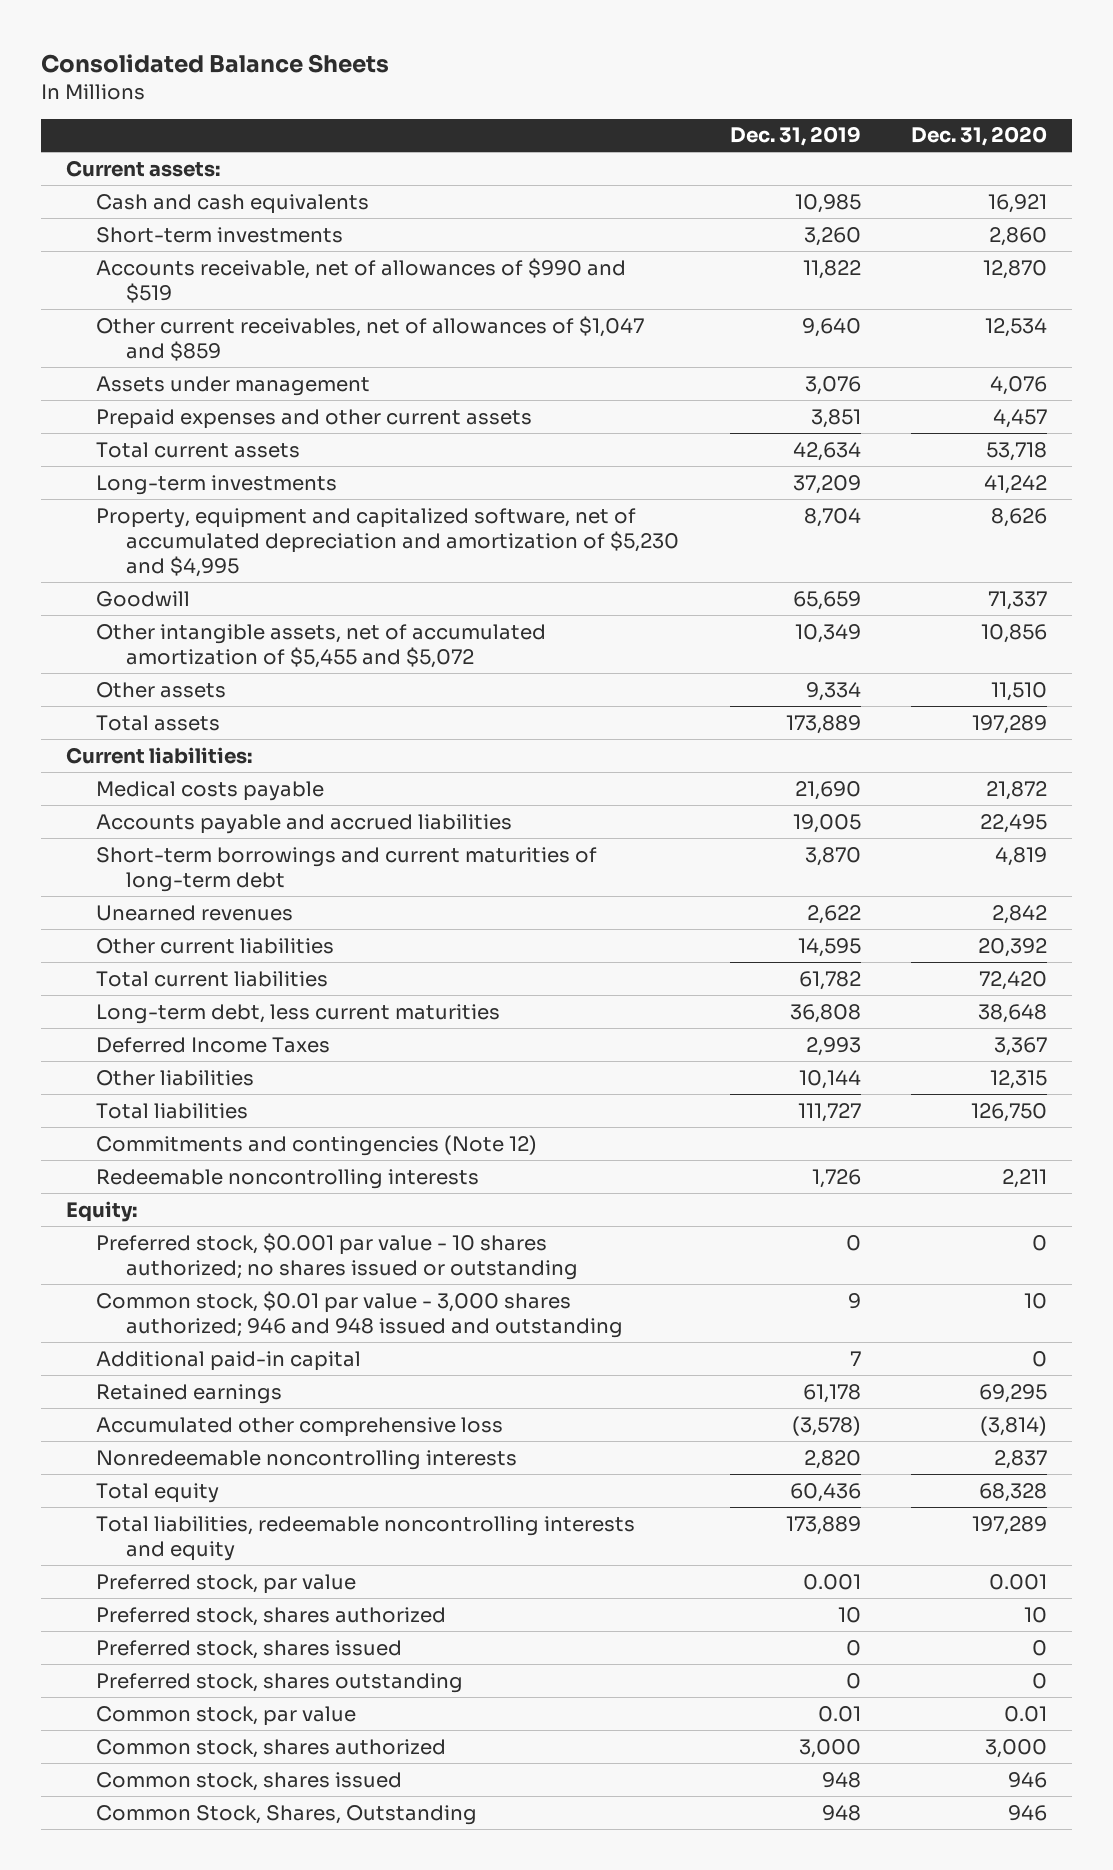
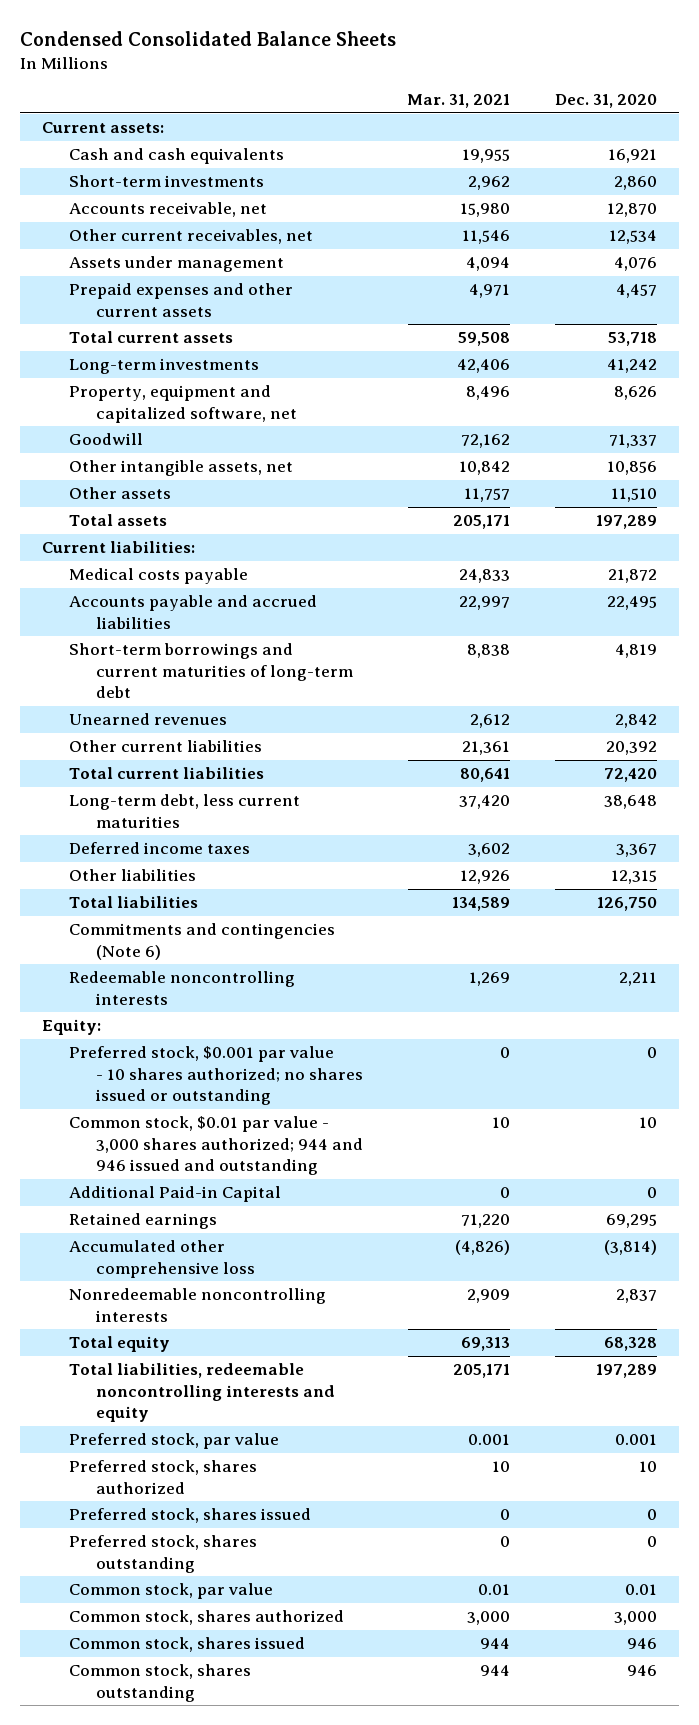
[40,53,389,73] Consolidated Balance Sheets -> [19,30,396,46] Condensed Consolidated Balance Sheets
[729,126,861,147] Dec. 31, 2019 -> none
none -> [407,94,511,109] Mar. 31, 2021
[96,257,627,303] Accounts receivable, net of allowances of $990 and $519 -> [68,202,267,218] Accounts receivable, net
[96,315,645,361] Other current receivables, net of allowances of $1,047 and $859 -> [68,229,313,245] Other current receivables, net
[96,507,680,577] Property, equipment and capitalized software, net of accumulated depreciation and amortization of $5,230 and $4,995 -> [68,385,297,423] Property, equipment and capitalized software, net
[96,623,547,668] Other intangible assets, net of accumulated amortization of $5,455 and $5,072 -> [68,460,293,477] Other intangible assets, net
[96,1036,331,1053] Deferred Income Taxes -> [68,842,250,855] Deferred income taxes
[96,1134,538,1156] Commitments and contingencies (Note 12) -> [68,923,335,960] Commitments and contingencies (Note 6)
[96,1290,624,1338] Common stock, $0.01 par value - 3,000 shares authorized; 946 and 948 issued and outstanding -> [68,1116,363,1176] Common stock, $0.01 par value - 3,000 shares authorized; 944 and 946 issued and outstanding
[96,1350,362,1371] Additional paid-in capital -> [68,1186,281,1203] Additional Paid-in Capital
[96,1804,478,1825] Common Stock, Shares, Outstanding -> [68,1664,251,1702] Common stock, shares outstanding

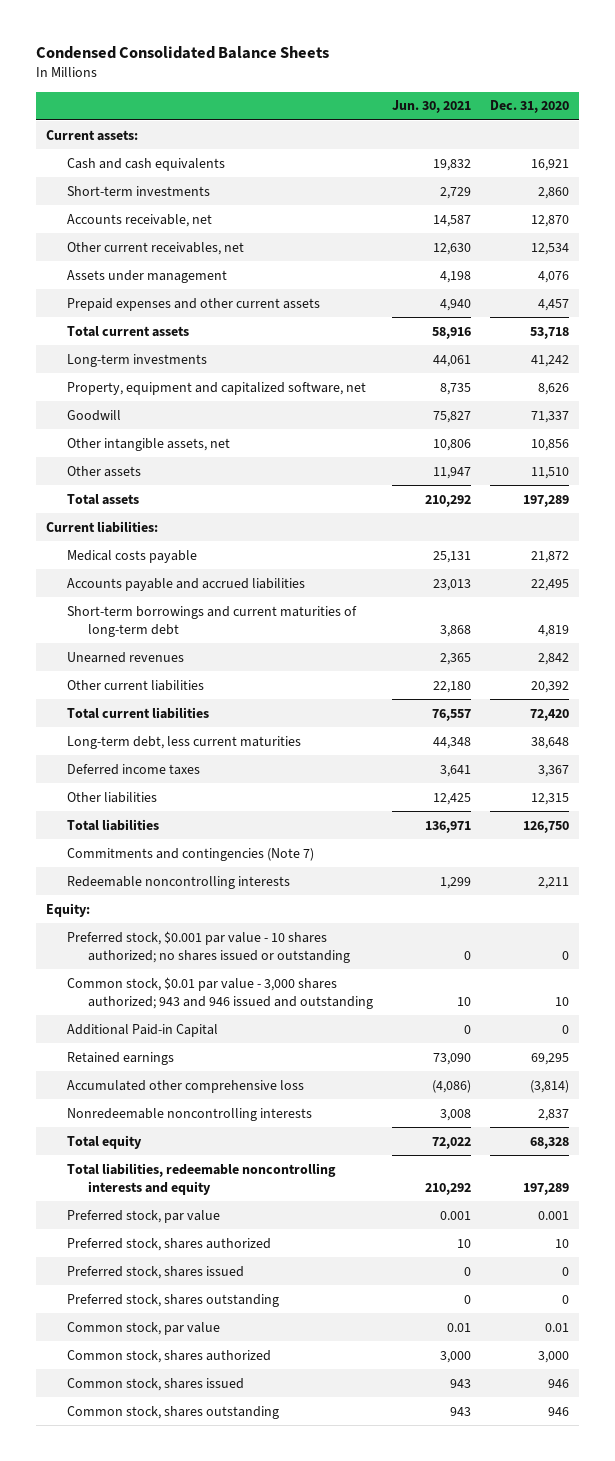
[407,94,511,109] Mar. 31, 2021 -> none
none -> [392,100,472,114] Jun. 30, 2021
[68,923,335,960] Commitments and contingencies (Note 6) -> [67,847,315,861] Commitments and contingencies (Note 7)
[68,1116,363,1176] Common stock, $0.01 par value - 3,000 shares authorized; 944 and 946 issued and outstanding -> [67,976,374,1009] Common stock, $0.01 par value - 3,000 shares authorized; 943 and 946 issued and outstanding

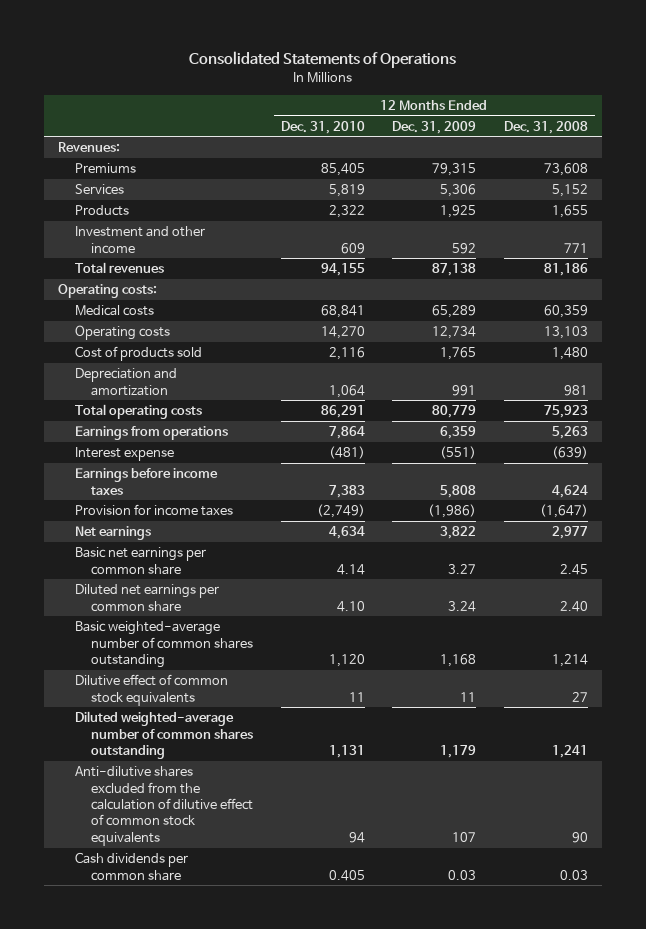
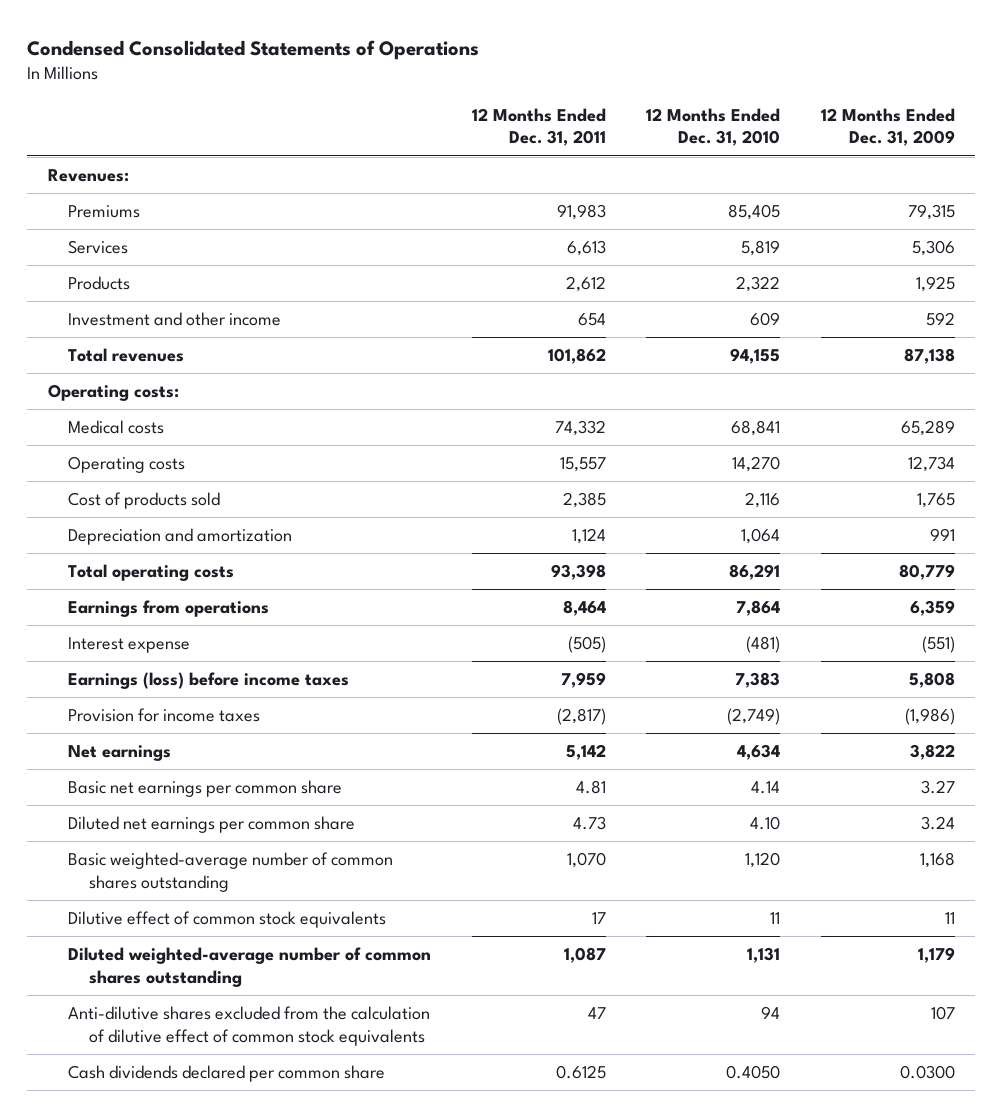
[188,51,456,69] Consolidated Statements of Operations -> [27,39,480,60] Condensed Consolidated Statements of Operations
[503,120,588,134] Dec. 31, 2008 -> none
none -> [471,107,606,147] 12 Months Ended Dec. 31, 2011
[74,468,218,495] Earnings before income taxes -> [68,672,350,690] Earnings (loss) before income taxes
[74,852,188,881] Cash dividends per common share -> [68,1065,386,1083] Cash dividends declared per common share
[328,869,365,881] 0.405 -> [726,1065,781,1080] 0.4050
[448,869,477,880] 0.03 -> [899,1065,955,1080] 0.0300

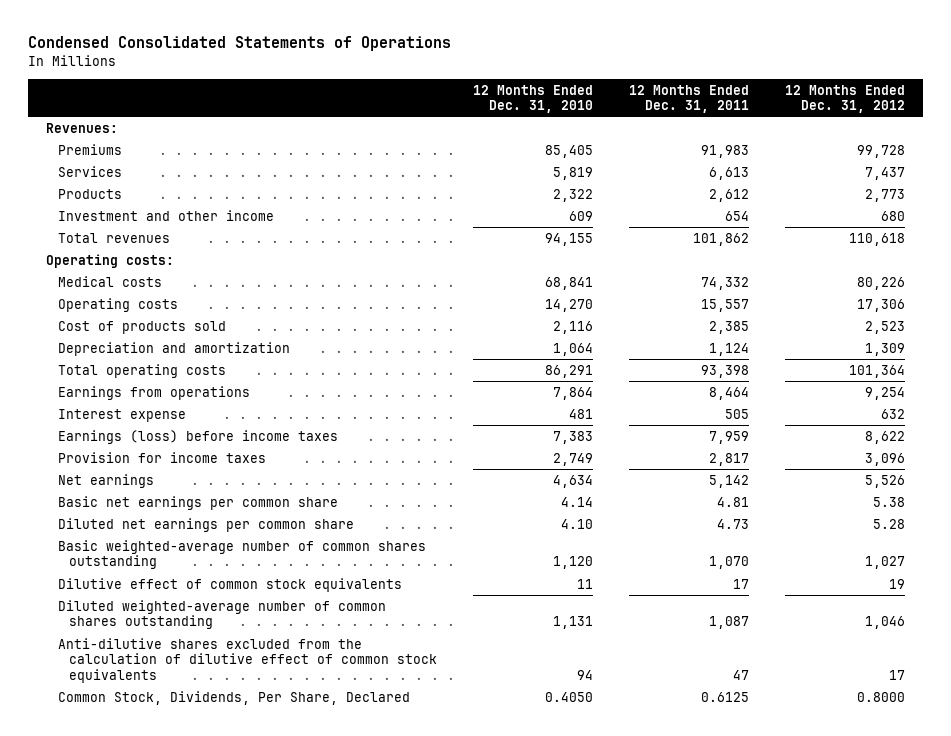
[820,107,955,147] 12 Months Ended Dec. 31, 2009 -> none
none -> [785,84,906,113] 12 Months Ended Dec. 31, 2012
[567,636,606,654] (505) -> [725,408,750,419] 505
[746,636,781,654] (481) -> [569,408,594,419] 481
[556,708,606,726] (2,817) -> [709,452,750,466] 2,817
[727,708,781,726] (2,749) -> [553,452,594,466] 2,749
[68,1065,386,1083] Cash dividends declared per common share -> [57,690,410,705] Common Stock, Dividends, Per Share, Declared

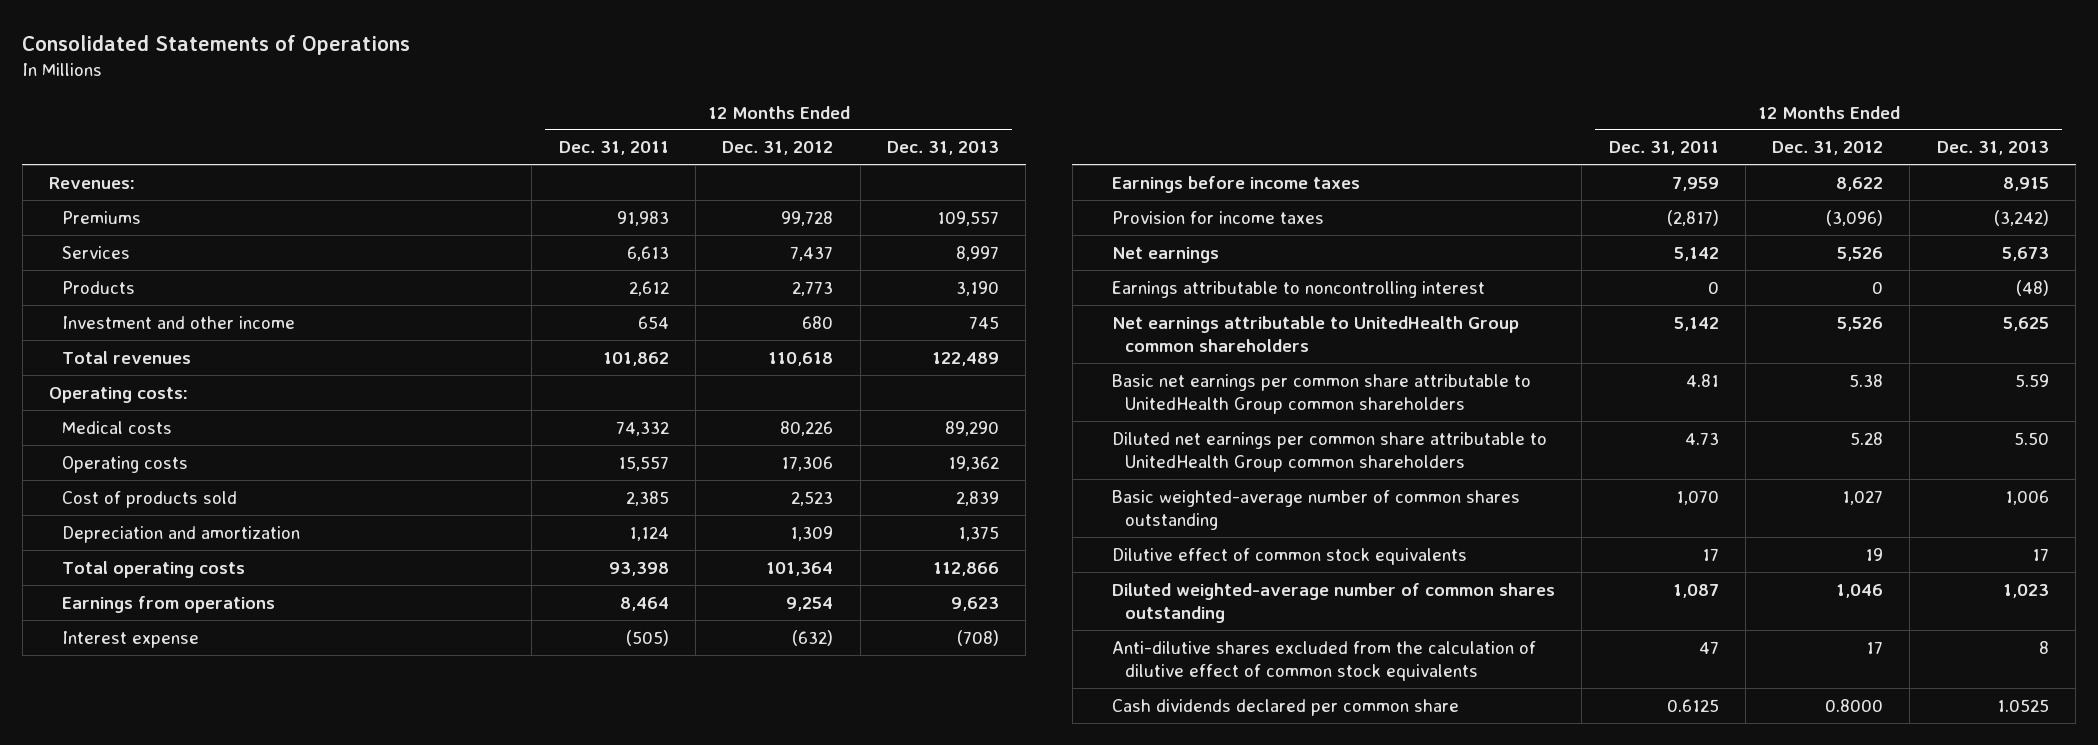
[27,36,451,52] Condensed Consolidated Statements of Operations -> [22,35,411,56] Consolidated Statements of Operations
[473,84,594,113] 12 Months Ended Dec. 31, 2010 -> none
none -> [886,141,999,156] Dec. 31, 2013
[725,408,750,419] 505 -> [625,629,669,646] (505)
[881,408,906,419] 632 -> [792,629,834,646] (632)
[57,429,338,444] Earnings (loss) before income taxes -> [1112,175,1361,193] Earnings before income taxes
[709,452,750,466] 2,817 -> [1666,209,1719,226] (2,817)
[865,452,906,466] 3,096 -> [1826,209,1884,226] (3,096)
none -> [1112,280,1486,298] Earnings attributable to noncontrolling interest
none -> [1112,315,1520,352] Net earnings attributable to UnitedHealth Group common shareholders
[57,495,338,510] Basic net earnings per common share -> [1112,373,1532,414] Basic net earnings per common share attributable to UnitedHealth Group common shareholders
[57,517,354,532] Diluted net earnings per common share -> [1112,431,1548,472] Diluted net earnings per common share attributable to UnitedHealth Group common shareholders
[57,690,410,705] Common Stock, Dividends, Per Share, Declared -> [1112,698,1460,716] Cash dividends declared per common share

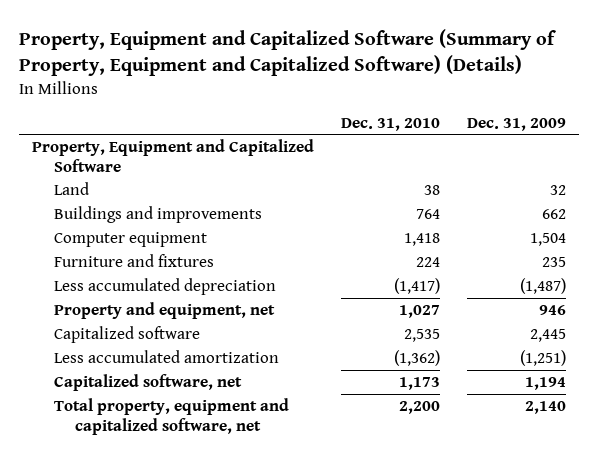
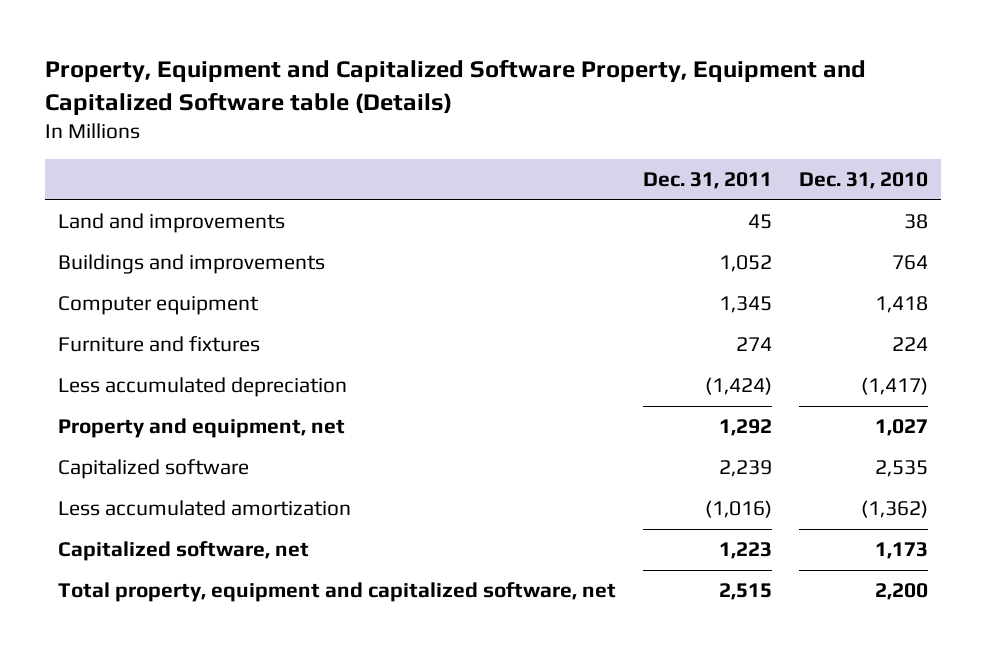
[18,28,556,76] Property, Equipment and Capitalized Software (Summary of Property, Equipment and Capitalized Software) (Details) -> [44,59,866,115] Property, Equipment and Capitalized Software Property, Equipment and Capitalized Software table (Details)
[466,117,566,131] Dec. 31, 2009 -> none
none -> [642,172,772,190] Dec. 31, 2011
[32,139,315,172] Property, Equipment and Capitalized Software -> none
[53,182,89,196] Land -> [58,213,286,234] Land and improvements

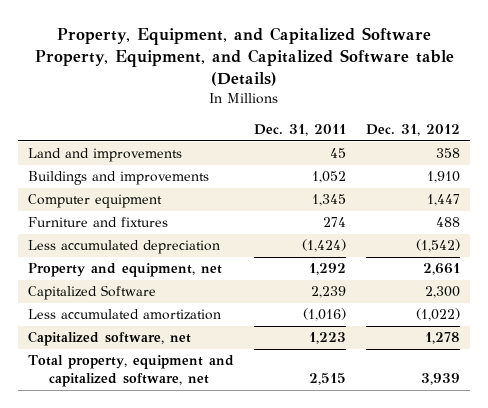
[44,59,866,115] Property, Equipment and Capitalized Software Property, Equipment and Capitalized Software table (Details) -> [35,27,455,87] Property, Equipment, and Capitalized Software Property, Equipment, and Capitalized Software table (Details)
[798,172,928,190] Dec. 31, 2010 -> none
none -> [366,124,461,137] Dec. 31, 2012
[58,459,250,480] Capitalized software -> [28,285,157,301] Capitalized Software

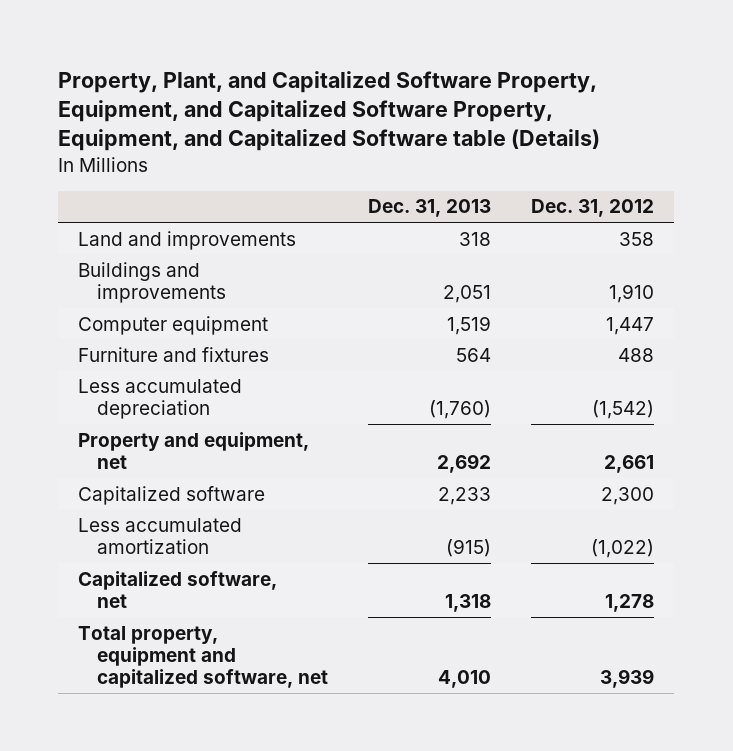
[35,27,455,87] Property, Equipment, and Capitalized Software Property, Equipment, and Capitalized Software table (Details) -> [58,70,601,152] Property, Plant, and Capitalized Software Property, Equipment, and Capitalized Software Property, Equipment, and Capitalized Software table (Details)
[254,124,347,137] Dec. 31, 2011 -> none
none -> [368,199,492,218] Dec. 31, 2013
[28,285,157,301] Capitalized Software -> [78,485,266,505] Capitalized software

